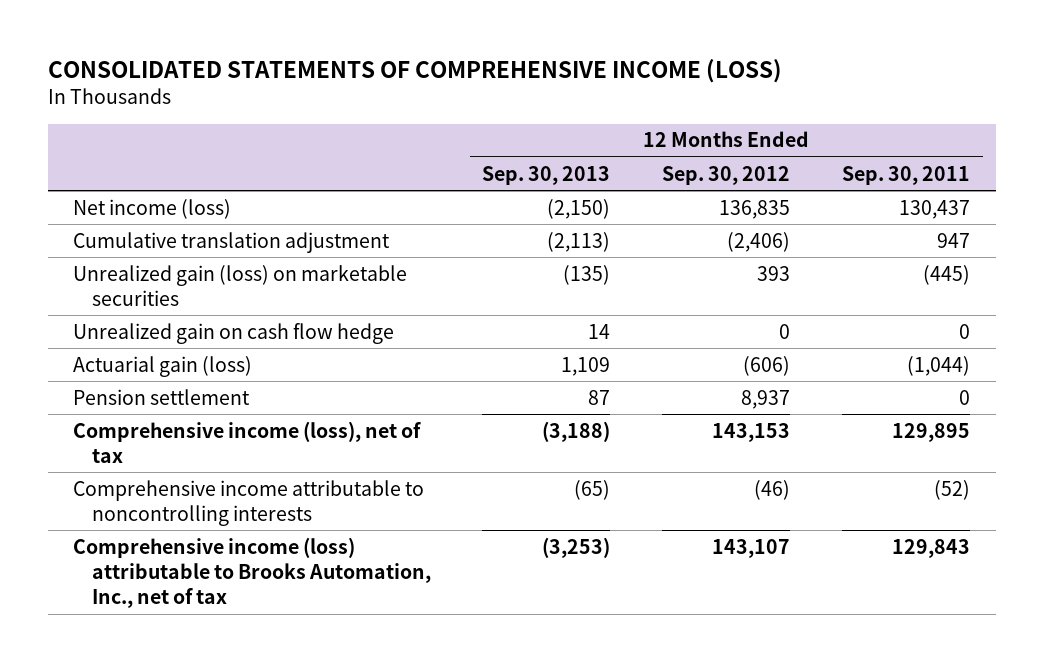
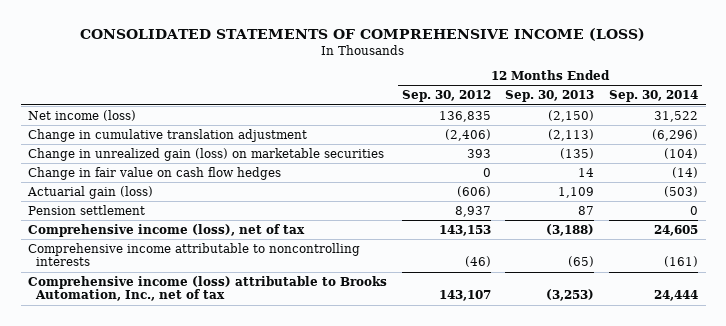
[842,165,971,185] Sep. 30, 2011 -> none
none -> [609,90,699,103] Sep. 30, 2014
[73,231,391,253] Cumulative translation adjustment -> [28,128,308,142] Change in cumulative translation adjustment
[73,264,408,306] Unrealized gain (loss) on marketable securities -> [28,147,385,161] Change in unrealized gain (loss) on marketable securities
[73,322,395,344] Unrealized gain on cash flow hedge -> [28,166,282,180] Change in fair value on cash flow hedges

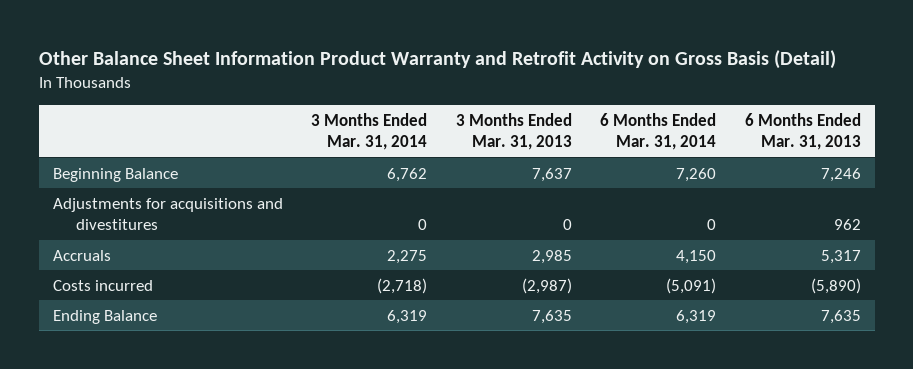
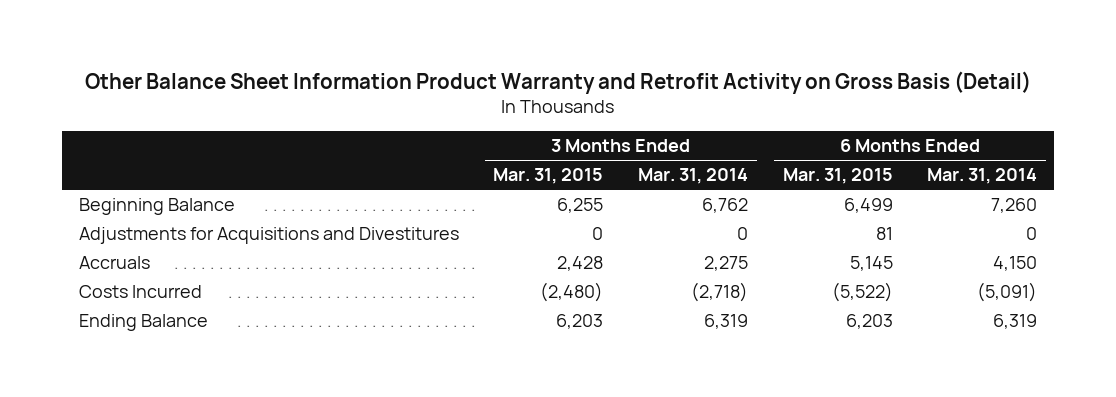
[455,112,572,151] 3 Months Ended Mar. 31, 2013 -> none
[744,112,861,151] 6 Months Ended Mar. 31, 2013 -> none
none -> [493,168,604,185] Mar. 31, 2015
none -> [782,168,893,185] Mar. 31, 2015
[52,197,283,231] Adjustments for acquisitions and divestitures -> [78,227,459,245] Adjustments for Acquisitions and Divestitures
[52,279,153,291] Costs incurred -> [78,285,202,299] Costs Incurred

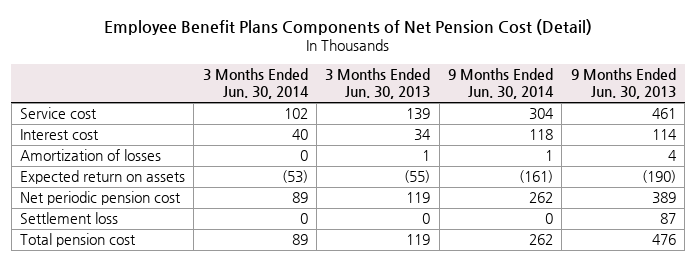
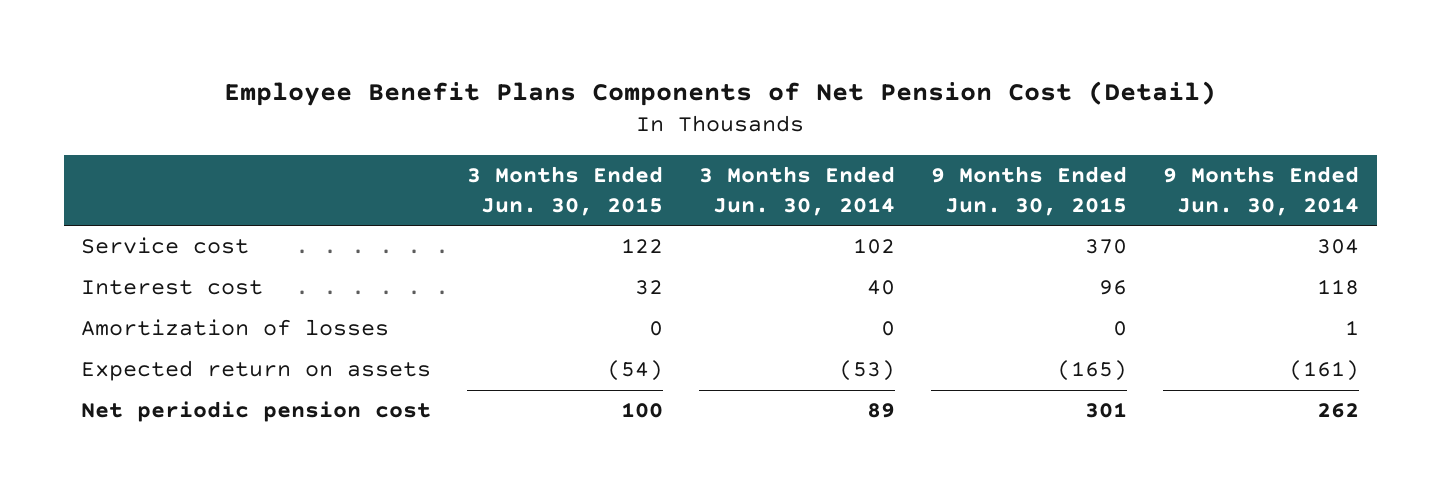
[325,68,431,100] 3 Months Ended Jun. 30, 2013 -> none
[570,68,676,100] 9 Months Ended Jun. 30, 2013 -> none
none -> [467,166,664,216] 3 Months Ended Jun. 30, 2015
none -> [930,166,1127,216] 9 Months Ended Jun. 30, 2015
[20,212,119,225] Settlement loss -> none
[20,233,137,248] Total pension cost -> none

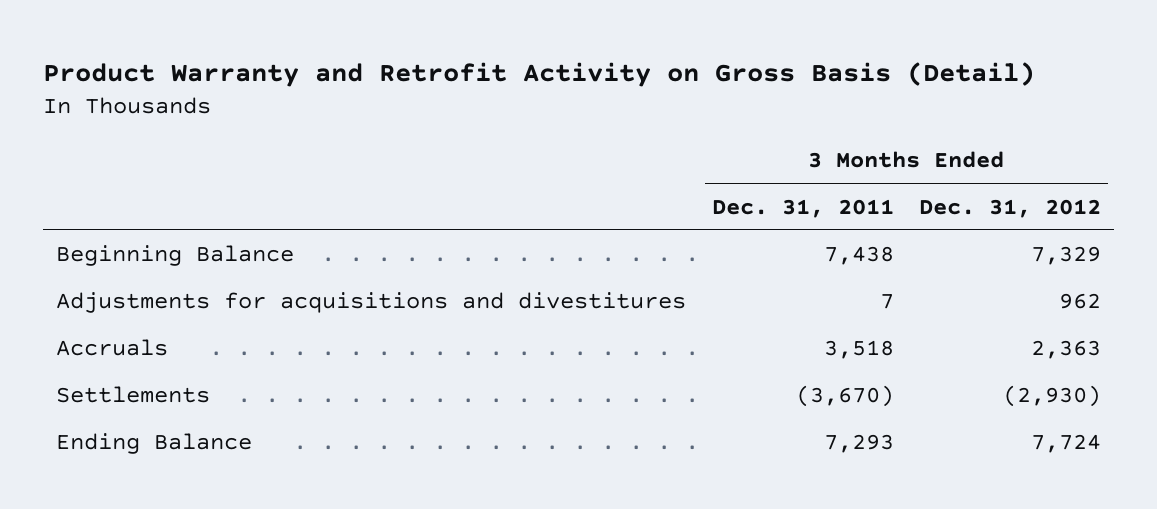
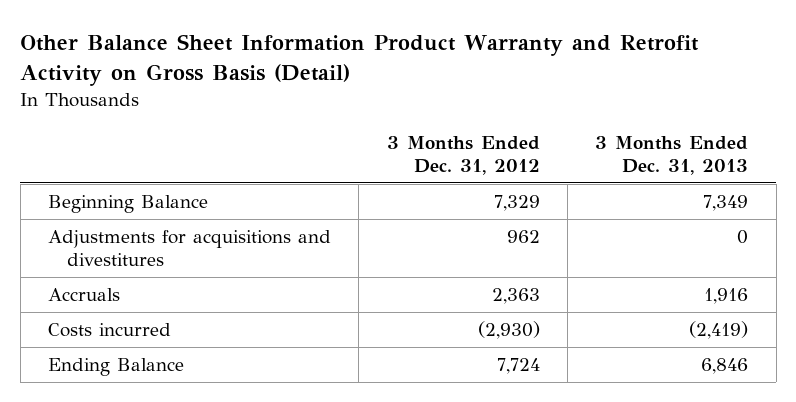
[43,61,1036,87] Product Warranty and Retrofit Activity on Gross Basis (Detail) -> [20,33,700,86] Other Balance Sheet Information Product Warranty and Retrofit Activity on Gross Basis (Detail)
[711,198,894,218] Dec. 31, 2011 -> none
none -> [595,136,749,175] 3 Months Ended Dec. 31, 2013
[56,386,211,404] Settlements -> [47,323,171,338] Costs incurred

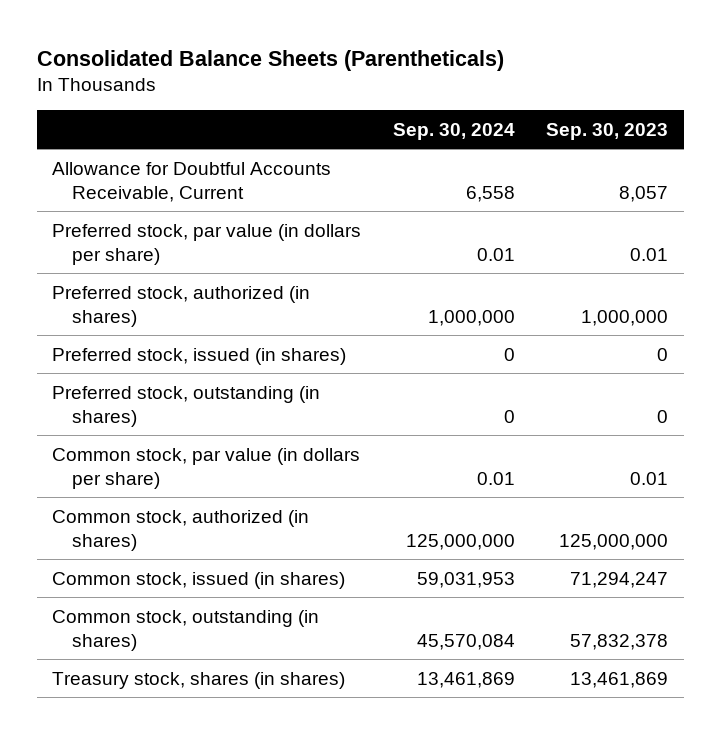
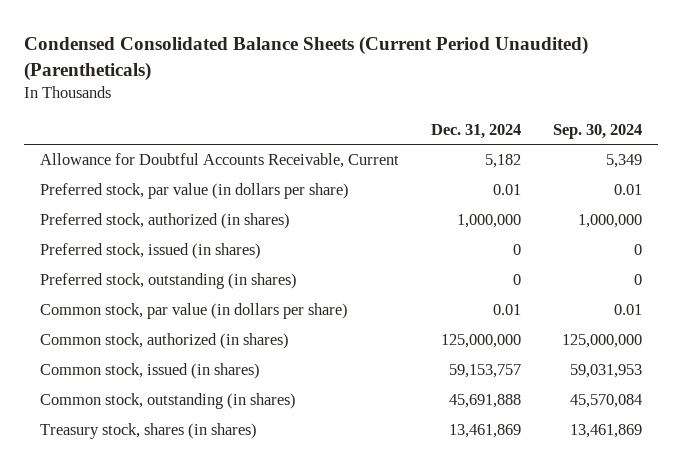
[36,50,504,72] Consolidated Balance Sheets (Parentheticals) -> [24,35,589,81] Condensed Consolidated Balance Sheets (Current Period Unaudited) (Parentheticals)
[545,122,668,140] Sep. 30, 2023 -> none
none -> [431,123,522,139] Dec. 31, 2024
[465,185,515,202] 6,558 -> [606,154,643,169] 5,349

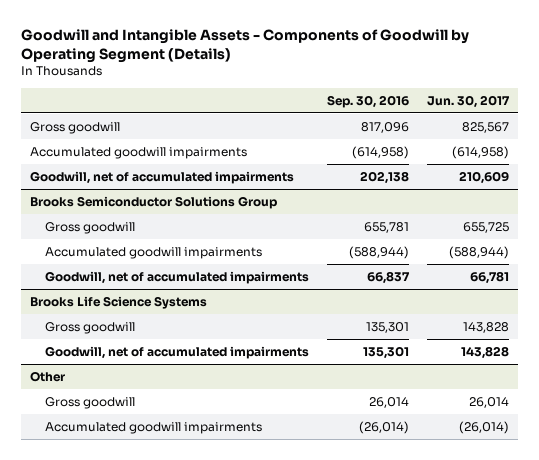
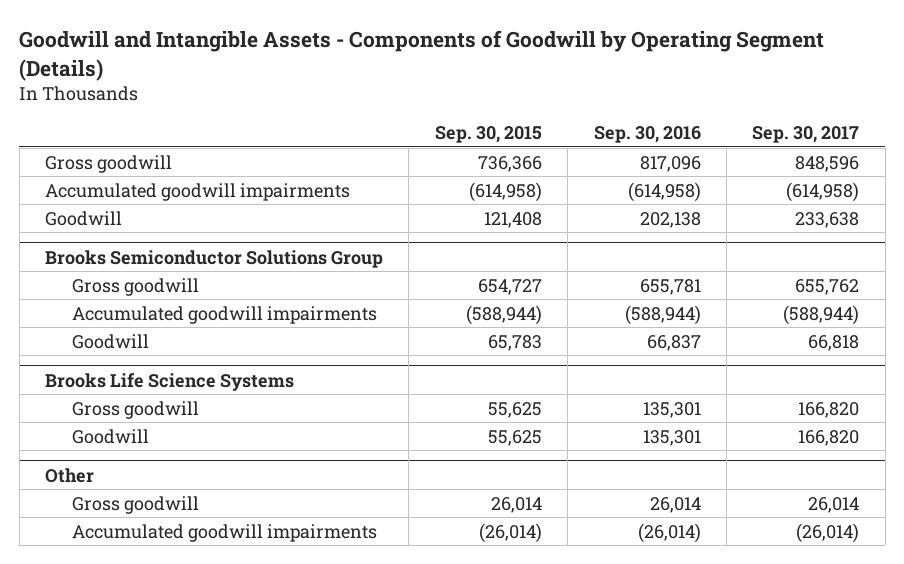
[426,94,510,108] Jun. 30, 2017 -> none
none -> [434,126,542,144] Sep. 30, 2015
none -> [752,126,860,144] Sep. 30, 2017
[29,171,294,185] Goodwill, net of accumulated impairments -> [45,210,123,226] Goodwill
[44,271,309,285] Goodwill, net of accumulated impairments -> [72,333,150,349] Goodwill
[44,346,309,360] Goodwill, net of accumulated impairments -> [72,428,150,444] Goodwill

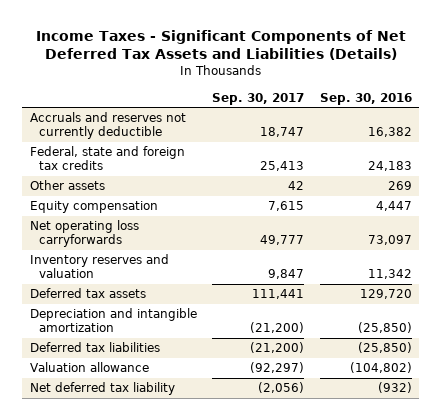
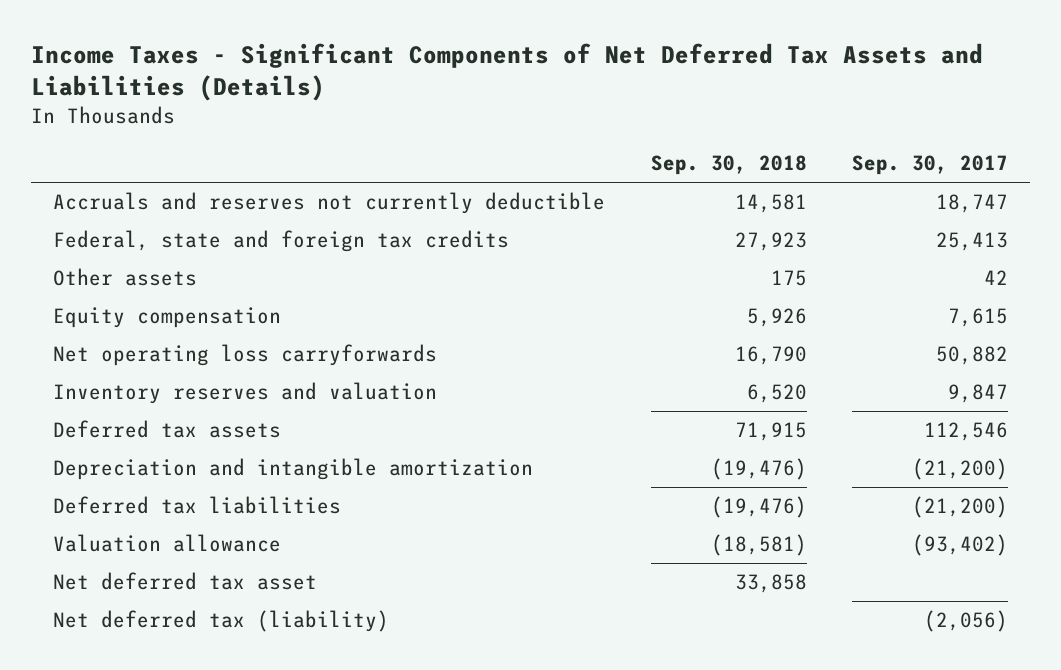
[319,92,412,105] Sep. 30, 2016 -> none
none -> [650,155,807,176] Sep. 30, 2018
[260,235,305,246] 49,777 -> [935,346,1008,366] 50,882
[252,289,305,300] 111,441 -> [923,422,1008,442] 112,546
[250,362,305,374] (92,297) -> [911,534,1008,557] (93,402)
none -> [53,572,318,591] Net deferred tax asset
[30,382,176,396] Net deferred tax liability -> [53,610,390,633] Net deferred tax (liability)

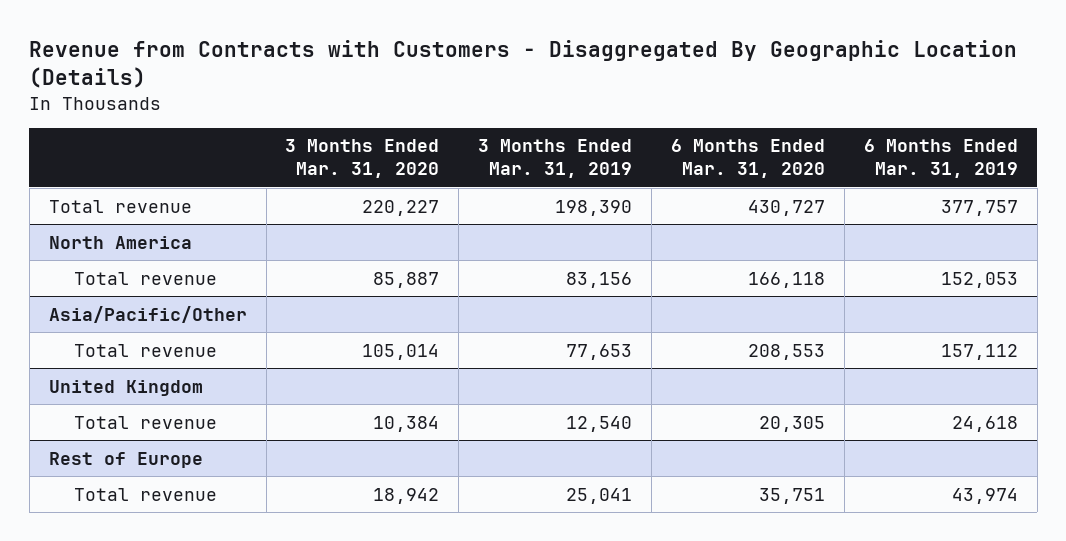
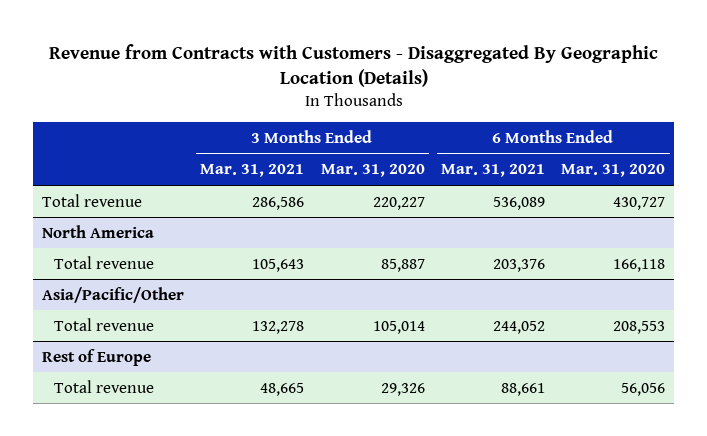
[478,139,633,179] 3 Months Ended Mar. 31, 2019 -> none
[863,139,1018,179] 6 Months Ended Mar. 31, 2019 -> none
none -> [200,164,305,178] Mar. 31, 2021
none -> [440,164,545,178] Mar. 31, 2021
[48,379,203,396] United Kingdom -> none
[74,415,218,429] Total revenue -> none
[373,487,440,504] 18,942 -> [380,382,425,396] 29,326
[758,487,825,504] 35,751 -> [621,382,666,396] 56,056

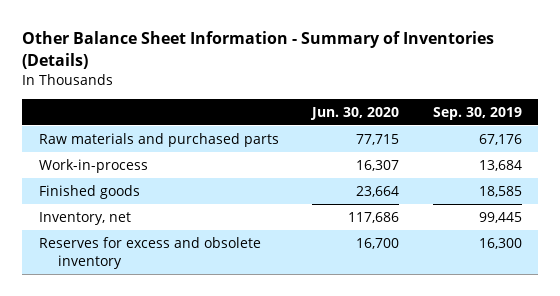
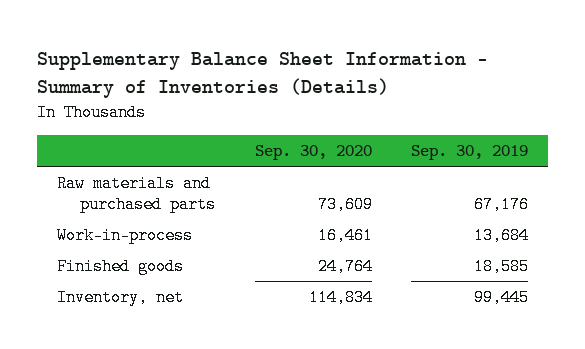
[22,30,495,69] Other Balance Sheet Information - Summary of Inventories (Details) -> [37,52,489,99] Supplementary Balance Sheet Information - Summary of Inventories (Details)
[310,106,400,120] Jun. 30, 2020 -> none
none -> [254,145,372,161] Sep. 30, 2020
[38,237,261,269] Reserves for excess and obsolete inventory -> none

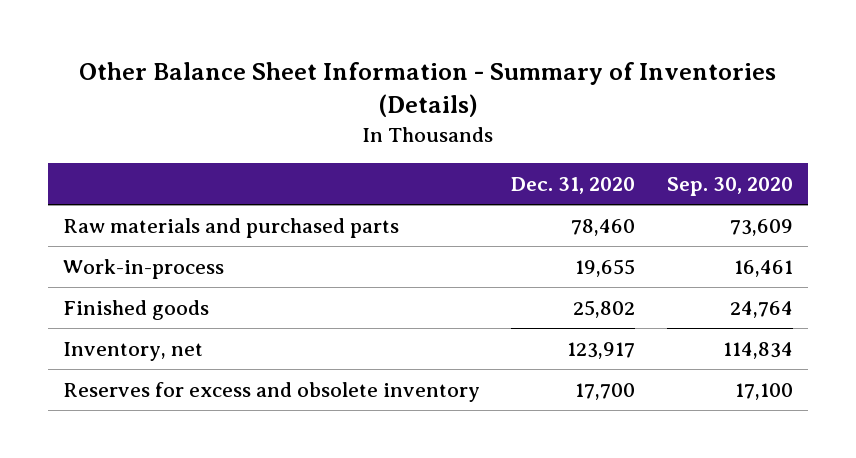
[37,52,489,99] Supplementary Balance Sheet Information - Summary of Inventories (Details) -> [78,62,776,118] Other Balance Sheet Information - Summary of Inventories (Details)
[411,145,529,161] Sep. 30, 2019 -> none
none -> [511,176,636,194] Dec. 31, 2020
none -> [63,381,481,402] Reserves for excess and obsolete inventory

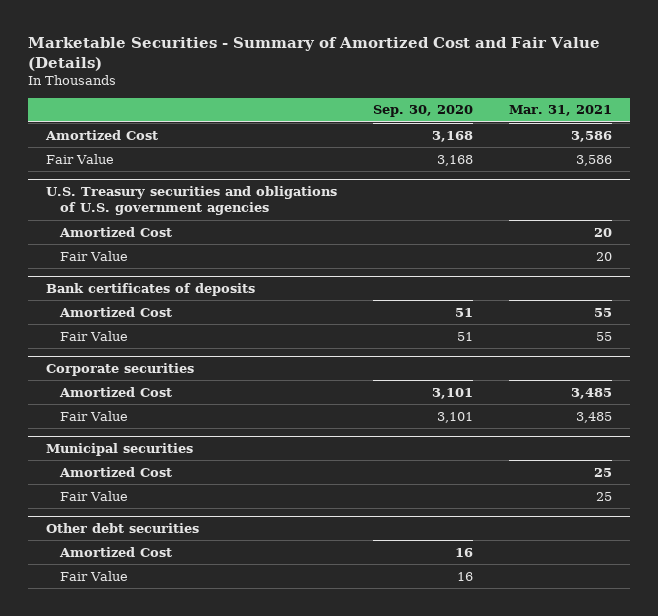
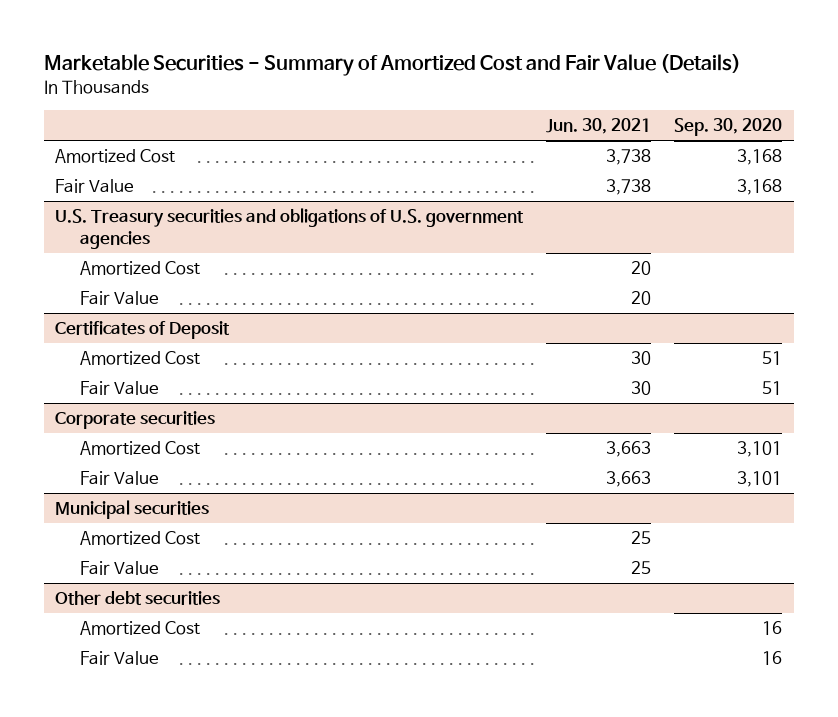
[508,105,612,117] Mar. 31, 2021 -> none
none -> [546,118,652,135] Jun. 30, 2021
[46,282,256,296] Bank certificates of deposits -> [55,321,231,340] Certificates of Deposit

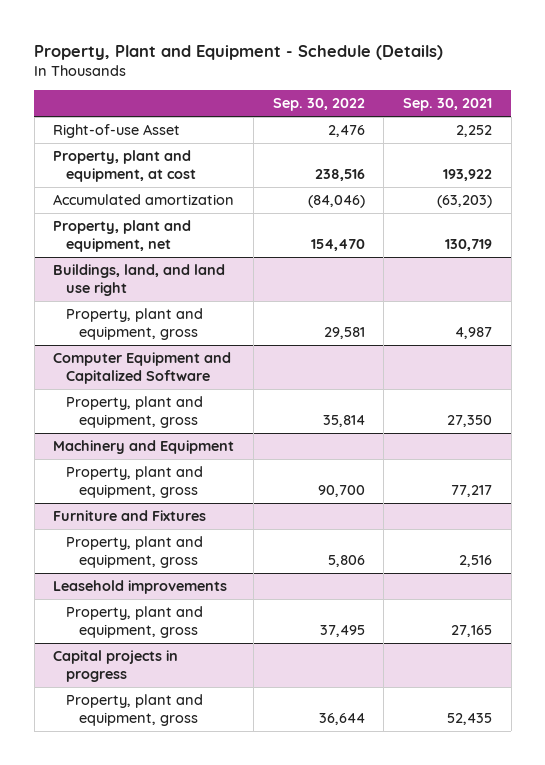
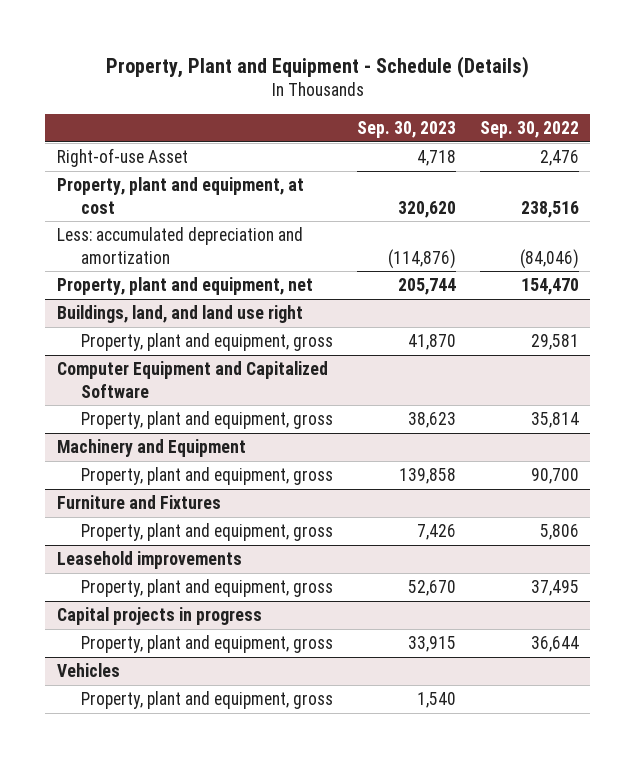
[403,98,493,112] Sep. 30, 2021 -> none
none -> [356,121,456,139] Sep. 30, 2023
[53,193,235,205] Accumulated amortization -> [57,227,304,264] Less: accumulated depreciation and amortization
none -> [57,663,121,678] Vehicles
none -> [80,691,333,710] Property, plant and equipment, gross

